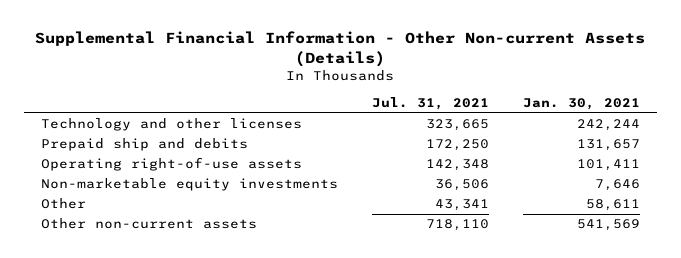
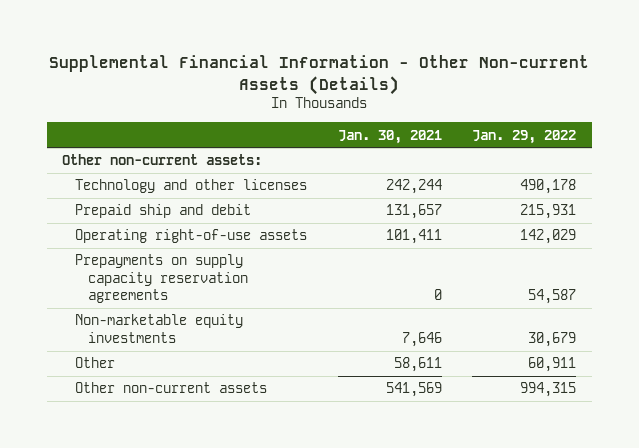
[371,97,489,111] Jul. 31, 2021 -> none
none -> [472,129,577,144] Jan. 29, 2022
none -> [62,154,263,166] Other non-current assets:
[40,138,248,152] Prepaid ship and debits -> [74,204,251,219] Prepaid ship and debit
none -> [74,254,248,304] Prepayments on supply capacity reservation agreements

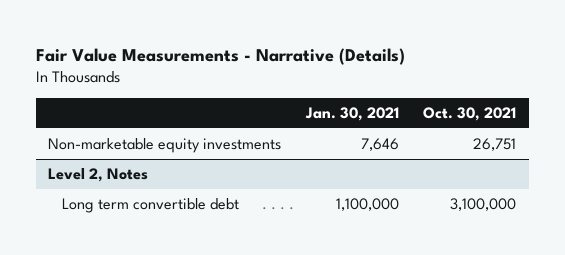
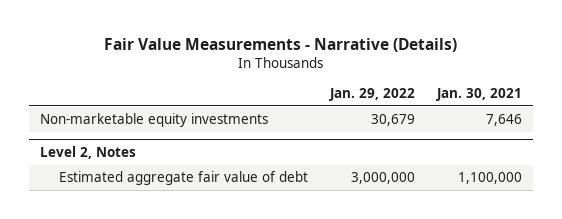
[423,107,517,122] Oct. 30, 2021 -> none
none -> [329,88,416,102] Jan. 29, 2022
[61,198,239,214] Long term convertible debt -> [59,171,309,186] Estimated aggregate fair value of debt

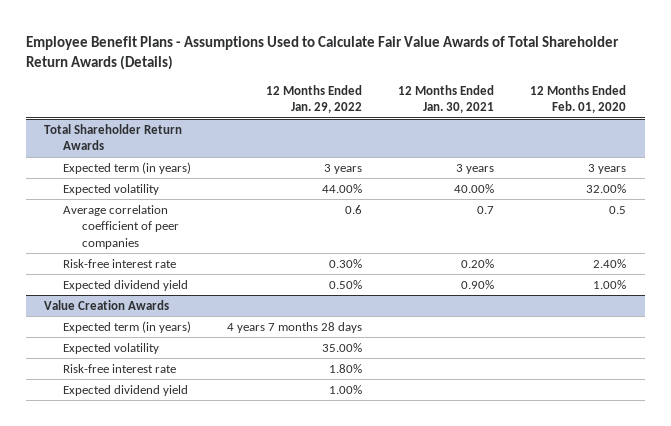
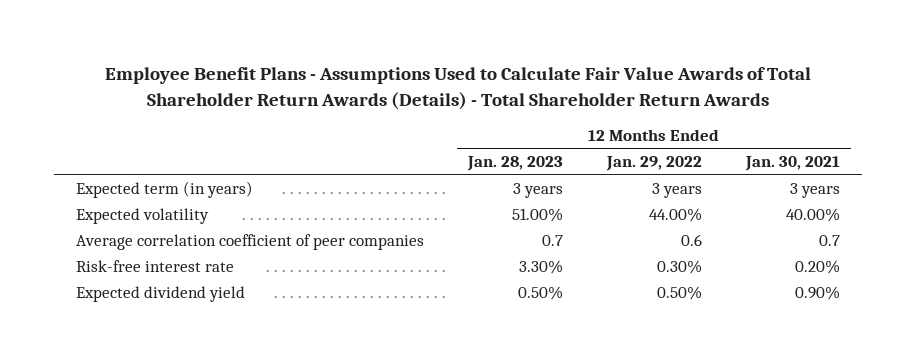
[26,35,620,70] Employee Benefit Plans - Assumptions Used to Calculate Fair Value Awards of Total Shareholder Return Awards (Details) -> [105,67,812,111] Employee Benefit Plans - Assumptions Used to Calculate Fair Value Awards of Total Shareholder Return Awards (Details) - Total Shareholder Return Awards
[530,84,627,114] 12 Months Ended Feb. 01, 2020 -> none
none -> [467,155,564,171] Jan. 28, 2023
[44,123,183,151] Total Shareholder Return Awards -> none
[44,299,170,310] Value Creation Awards -> none
[63,320,192,333] Expected term (in years) -> none
[63,342,160,354] Expected volatility -> none
[63,363,177,373] Risk-free interest rate -> none
[63,384,189,396] Expected dividend yield -> none

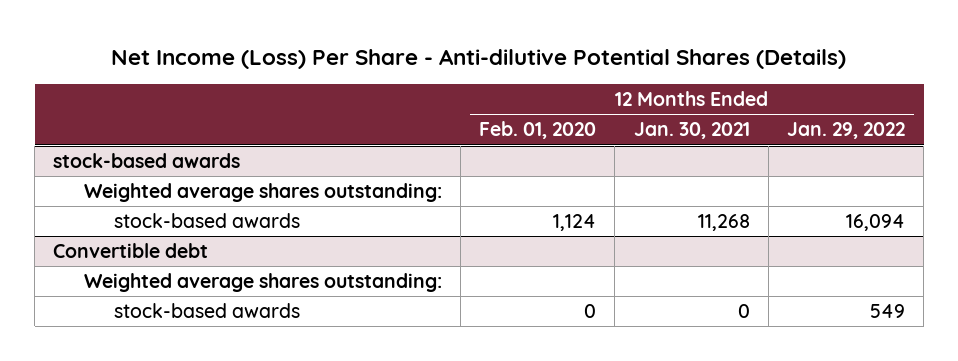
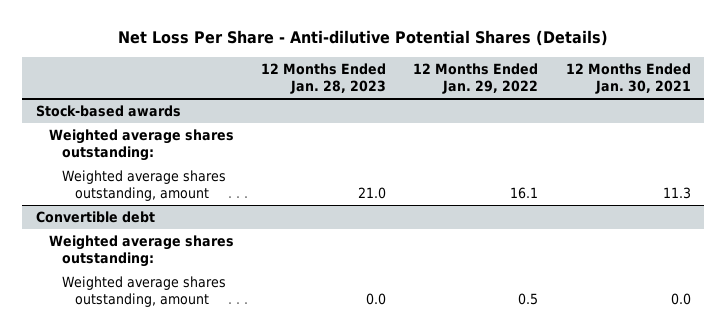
[111,48,847,69] Net Income (Loss) Per Share - Anti-dilutive Potential Shares (Details) -> [118,30,609,47] Net Loss Per Share - Anti-dilutive Potential Shares (Details)
[479,121,597,140] Feb. 01, 2020 -> none
none -> [261,62,387,94] 12 Months Ended Jan. 28, 2023
[53,153,241,169] stock-based awards -> [36,104,182,117] Stock-based awards
[114,213,301,229] stock-based awards -> none
none -> [62,169,227,202] Weighted average shares outstanding, amount
[114,303,301,319] stock-based awards -> none
none -> [62,275,227,308] Weighted average shares outstanding, amount

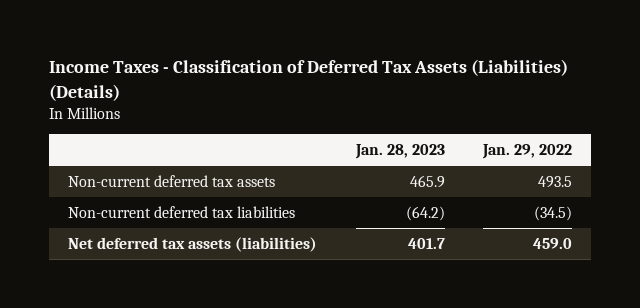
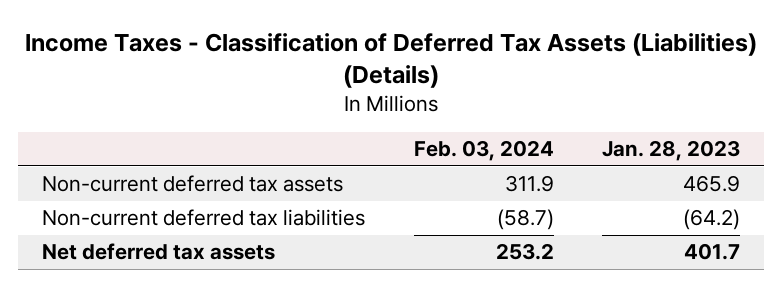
[481,143,572,159] Jan. 29, 2022 -> none
none -> [413,140,554,162] Feb. 03, 2024
[68,236,318,252] Net deferred tax assets (liabilities) -> [42,243,276,261] Net deferred tax assets

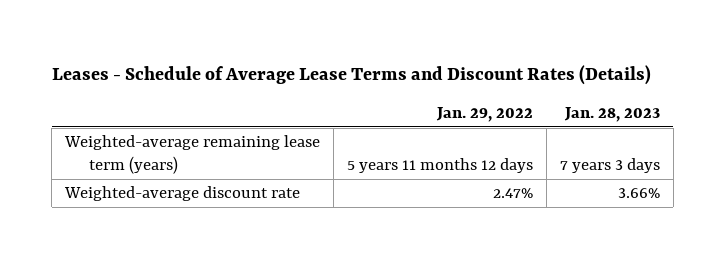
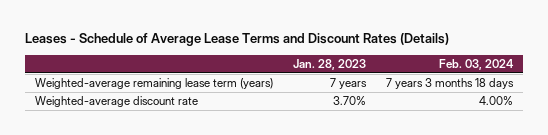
[435,106,533,122] Jan. 29, 2022 -> none
none -> [438,59,514,71] Feb. 03, 2024
[559,158,660,174] 7 years 3 days -> [330,78,368,90] 7 years
[617,188,660,199] 3.66% -> [333,96,367,106] 3.70%

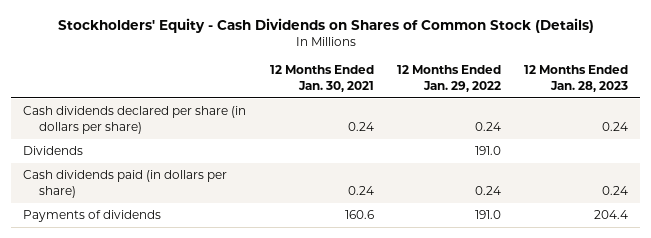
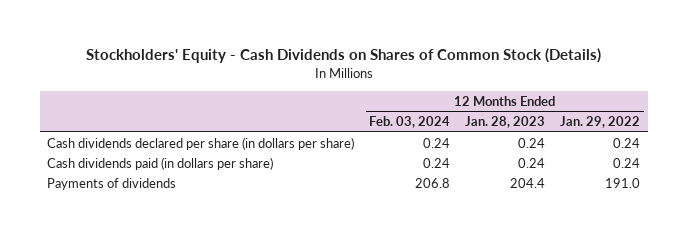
[269,65,374,92] 12 Months Ended Jan. 30, 2021 -> none
none -> [369,116,451,129] Feb. 03, 2024
[23,146,84,156] Dividends -> none

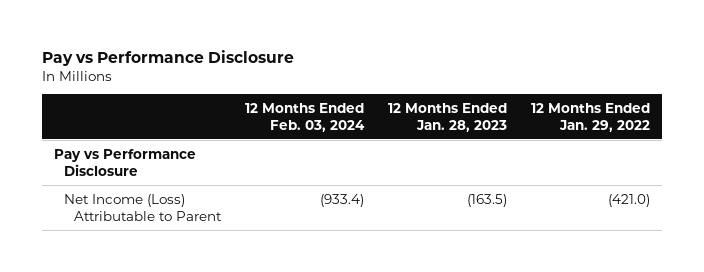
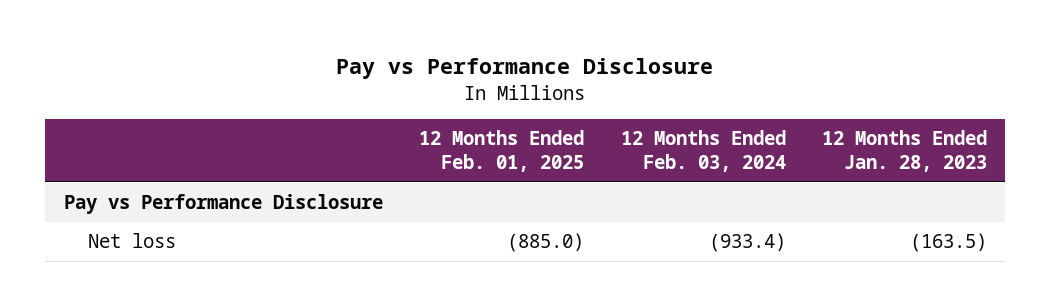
[531,102,651,132] 12 Months Ended Jan. 29, 2022 -> none
none -> [419,129,585,173] 12 Months Ended Feb. 01, 2025
[63,193,222,221] Net Income (Loss) Attributable to Parent -> [88,233,177,249] Net loss

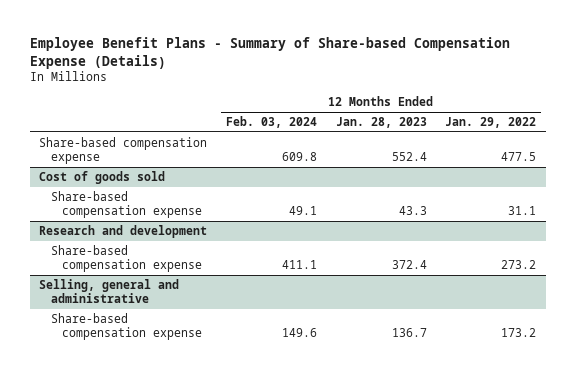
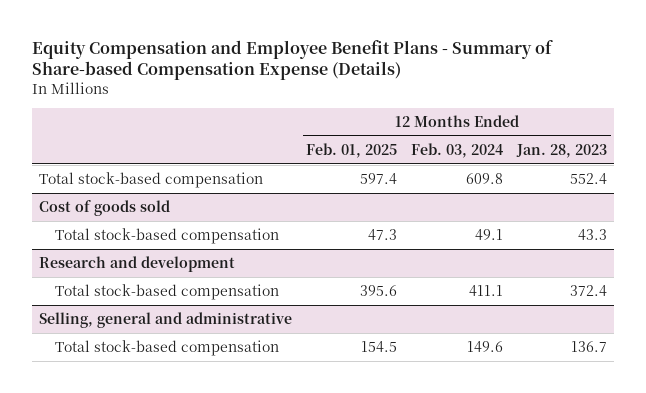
[29,36,510,69] Employee Benefit Plans - Summary of Share-based Compensation Expense (Details) -> [32,39,554,81] Equity Compensation and Employee Benefit Plans - Summary of Share-based Compensation Expense (Details)
[445,117,537,129] Jan. 29, 2022 -> none
none -> [306,142,398,158] Feb. 01, 2025
[39,136,208,164] Share-based compensation expense -> [39,171,264,188] Total stock-based compensation
[50,190,203,218] Share-based compensation expense -> [55,227,280,244] Total stock-based compensation
[50,244,203,272] Share-based compensation expense -> [55,283,280,300] Total stock-based compensation
[50,312,203,340] Share-based compensation expense -> [55,339,280,356] Total stock-based compensation

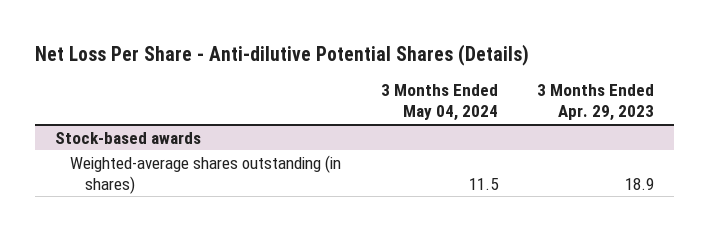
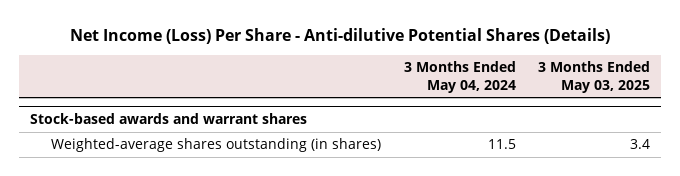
[34,43,529,66] Net Loss Per Share - Anti-dilutive Potential Shares (Details) -> [69,27,610,44] Net Income (Loss) Per Share - Anti-dilutive Potential Shares (Details)
[537,84,655,122] 3 Months Ended Apr. 29, 2023 -> none
none -> [537,61,650,93] 3 Months Ended May 03, 2025
[54,131,201,144] Stock-based awards -> [29,113,307,125] Stock-based awards and warrant shares

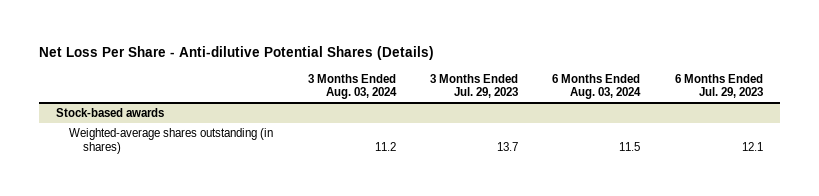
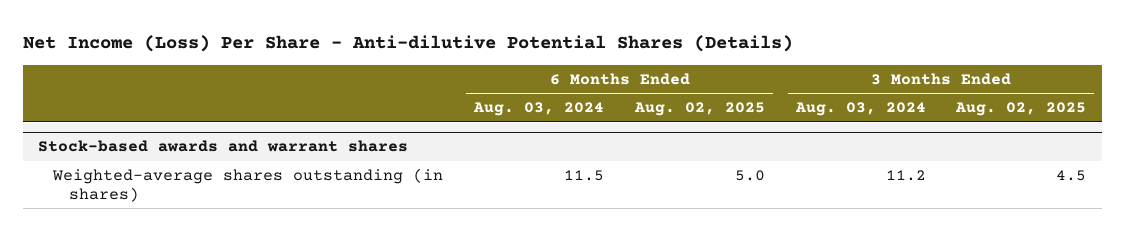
[39,46,435,61] Net Loss Per Share - Anti-dilutive Potential Shares (Details) -> [22,35,793,53] Net Income (Loss) Per Share - Anti-dilutive Potential Shares (Details)
[430,73,519,99] 3 Months Ended Jul. 29, 2023 -> none
[674,73,763,99] 6 Months Ended Jul. 29, 2023 -> none
none -> [633,102,765,117] Aug. 02, 2025
none -> [955,102,1087,117] Aug. 02, 2025
[56,108,165,118] Stock-based awards -> [38,140,409,153] Stock-based awards and warrant shares

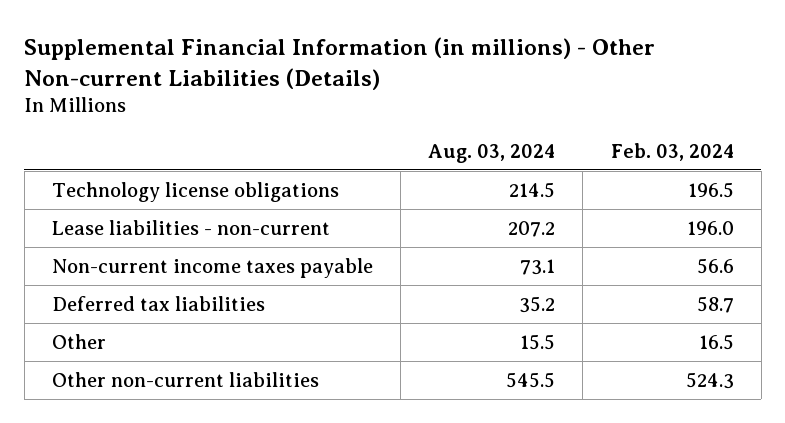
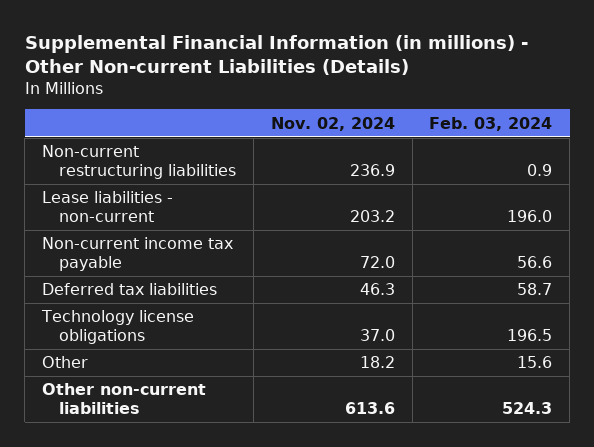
[428,143,556,163] Aug. 03, 2024 -> none
none -> [270,116,395,131] Nov. 02, 2024
none -> [41,145,236,179] Non-current restructuring liabilities
[51,257,373,278] Non-current income taxes payable -> [41,237,233,271] Non-current income tax payable
[51,181,339,202] Technology license obligations -> [40,310,194,344] Technology license obligations
[698,333,734,350] 16.5 -> [517,356,553,369] 15.6

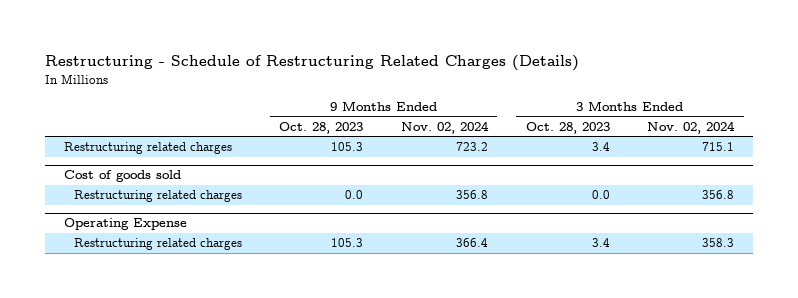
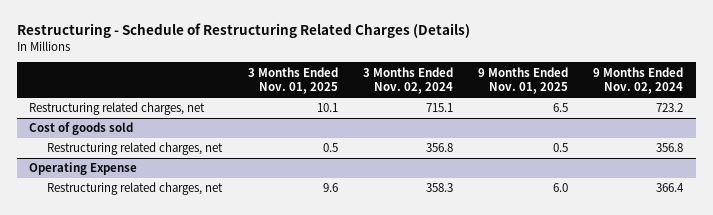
[279,122,364,135] Oct. 28, 2023 -> none
[525,122,610,135] Oct. 28, 2023 -> none
none -> [247,66,338,95] 3 Months Ended Nov. 01, 2025
none -> [478,66,569,95] 9 Months Ended Nov. 01, 2025
[64,142,233,155] Restructuring related charges -> [29,102,206,116] Restructuring related charges, net
[73,190,242,203] Restructuring related charges -> [47,142,224,156] Restructuring related charges, net
[73,238,242,251] Restructuring related charges -> [47,182,224,196] Restructuring related charges, net

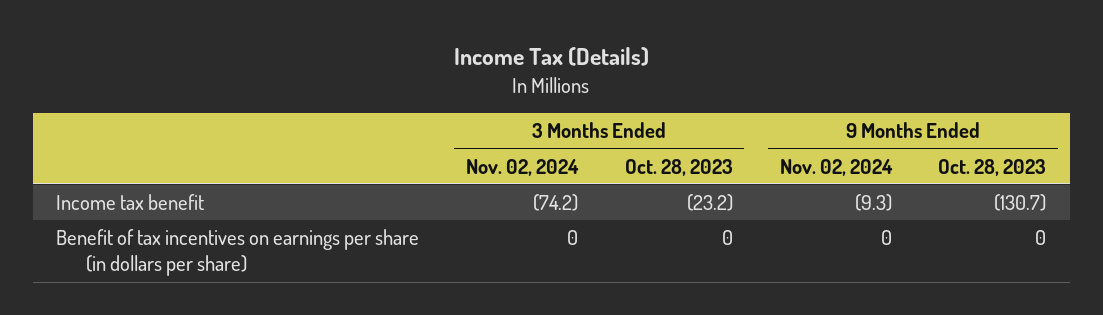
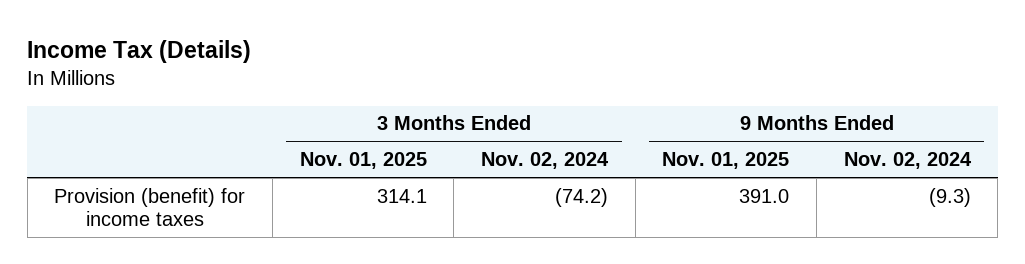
[624,158,733,176] Oct. 28, 2023 -> none
[938,158,1047,176] Oct. 28, 2023 -> none
none -> [299,152,427,170] Nov. 01, 2025
none -> [662,152,790,170] Nov. 01, 2025
[56,229,420,277] Benefit of tax incentives on earnings per share (in dollars per share) -> none
[56,194,205,211] Income tax benefit -> [54,187,246,227] Provision (benefit) for income taxes

